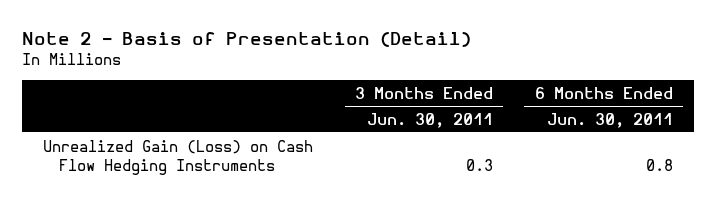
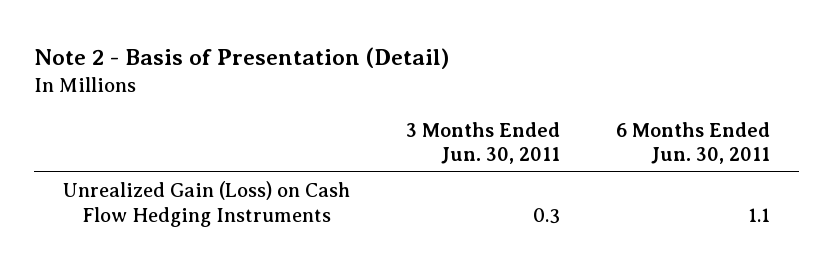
[645,158,673,171] 0.8 -> [748,207,771,222] 1.1

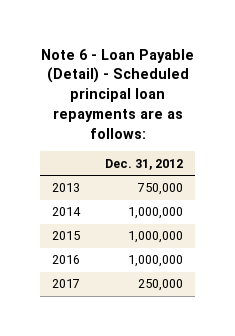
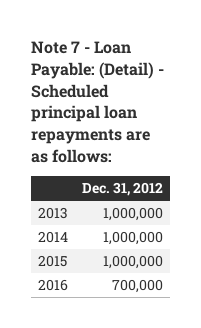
[40,48,194,139] Note 6 - Loan Payable (Detail) - Scheduled principal loan repayments are as follows: -> [30,40,164,164] Note 7 - Loan Payable: (Detail) - Scheduled principal loan repayments are as follows:
[137,183,184,196] 750,000 -> [103,207,164,222] 1,000,000
[52,279,81,289] 2017 -> none
[128,255,184,268] 1,000,000 -> [112,279,164,294] 700,000

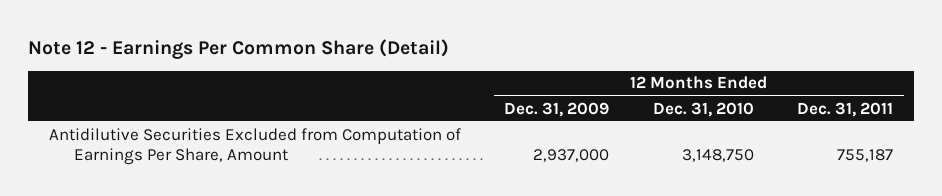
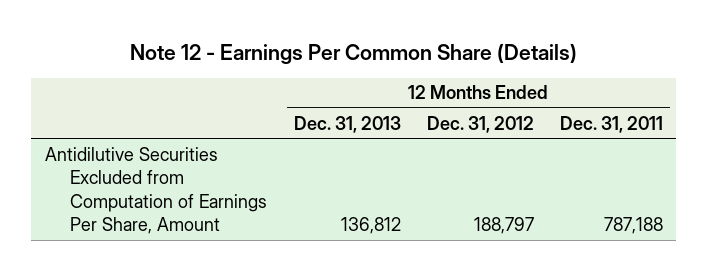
[27,38,449,59] Note 12 - Earnings Per Common Share (Detail) -> [129,42,577,64] Note 12 - Earnings Per Common Share (Details)
[504,101,610,117] Dec. 31, 2009 -> none
[652,101,754,117] Dec. 31, 2010 -> none
none -> [293,115,401,133] Dec. 31, 2013
none -> [426,115,534,133] Dec. 31, 2012
[836,149,893,163] 755,187 -> [604,217,664,235] 787,188

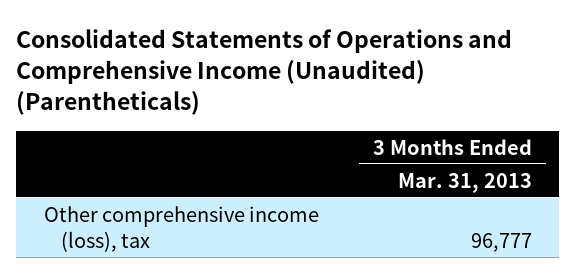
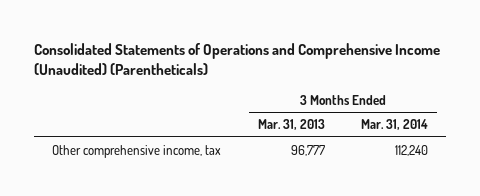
none -> [360,119,428,131] Mar. 31, 2014
[43,205,319,252] Other comprehensive income (loss), tax -> [52,144,222,158] Other comprehensive income, tax

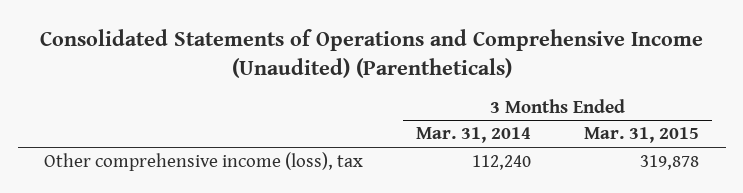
[257,119,325,131] Mar. 31, 2013 -> none
none -> [584,127,700,144] Mar. 31, 2015
[52,144,222,158] Other comprehensive income, tax -> [44,152,364,172] Other comprehensive income (loss), tax

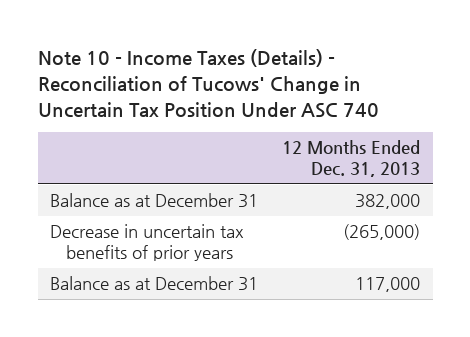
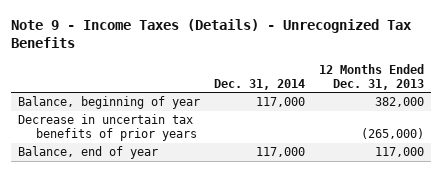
[37,48,379,118] Note 10 - Income Taxes (Details) - Reconciliation of Tucows' Change in Uncertain Tax Position Under ASC 740 -> [10,18,412,49] Note 9 - Income Taxes (Details) - Unrecognized Tax Benefits
none -> [214,78,306,90] Dec. 31, 2014
[50,193,259,209] Balance as at December 31 -> [18,96,201,110] Balance, beginning of year
[50,276,259,292] Balance as at December 31 -> [18,146,159,160] Balance, end of year

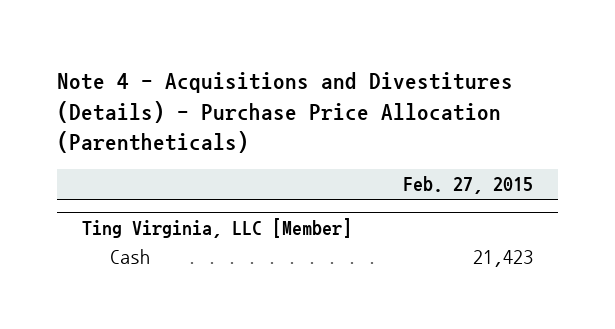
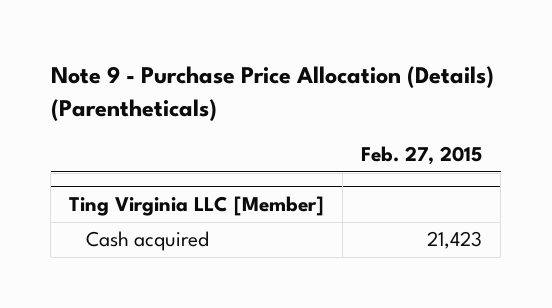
[56,71,513,154] Note 4 - Acquisitions and Divestitures (Details) - Purchase Price Allocation (Parentheticals) -> [50,66,494,121] Note 9 - Purchase Price Allocation (Details) (Parentheticals)
[82,217,353,238] Ting Virginia, LLC [Member] -> [69,195,325,216] Ting Virginia LLC [Member]
[109,249,150,265] Cash -> [86,231,210,252] Cash acquired

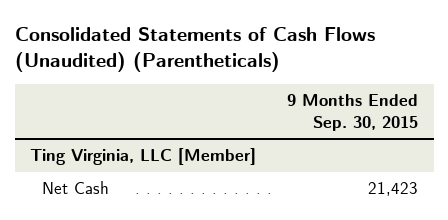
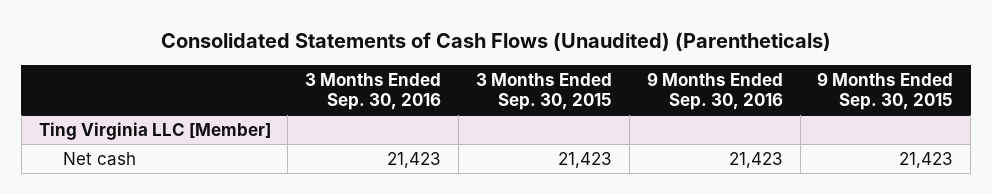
none -> [305,72,442,111] 3 Months Ended Sep. 30, 2016
none -> [476,72,613,111] 3 Months Ended Sep. 30, 2015
none -> [646,71,783,111] 9 Months Ended Sep. 30, 2016
[30,148,257,166] Ting Virginia, LLC [Member] -> [38,121,271,140] Ting Virginia LLC [Member]
[42,181,110,195] Net Cash -> [63,151,137,166] Net cash

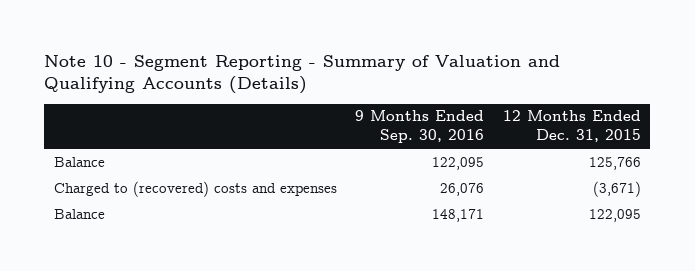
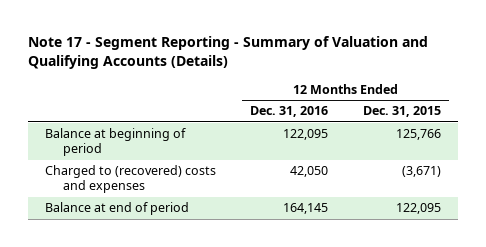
[44,54,561,95] Note 10 - Segment Reporting - Summary of Valuation and Qualifying Accounts (Details) -> [27,36,428,70] Note 17 - Segment Reporting - Summary of Valuation and Qualifying Accounts (Details)
[355,110,485,144] 9 Months Ended Sep. 30, 2016 -> none
none -> [250,106,329,118] Dec. 31, 2016
[53,156,105,167] Balance -> [45,128,187,157] Balance at beginning of period
[53,208,105,219] Balance -> [45,202,190,216] Balance at end of period

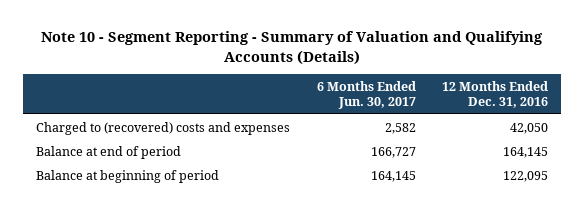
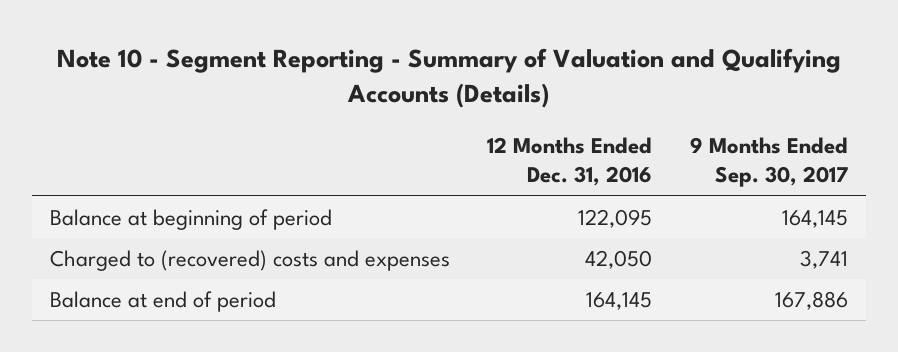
[316,80,416,110] 6 Months Ended Jun. 30, 2017 -> none
none -> [689,137,848,188] 9 Months Ended Sep. 30, 2017
[36,169,220,183] Balance at beginning of period -> [50,209,333,231] Balance at beginning of period

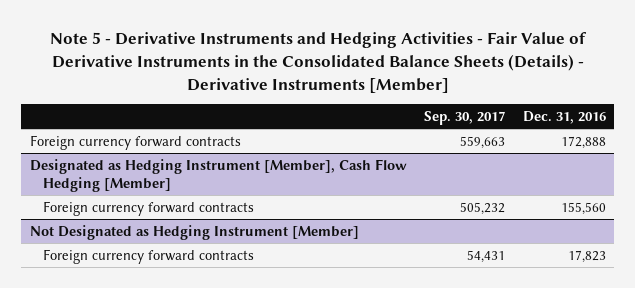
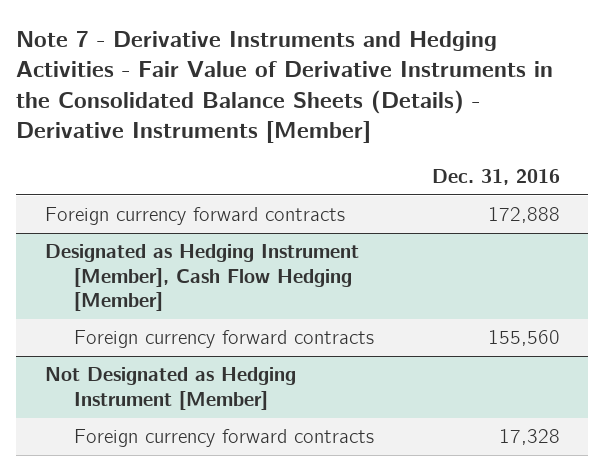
[49,32,587,93] Note 5 - Derivative Instruments and Hedging Activities - Fair Value of Derivative Instruments in the Consolidated Balance Sheets (Details) - Derivative Instruments [Member] -> [16,30,554,143] Note 7 - Derivative Instruments and Hedging Activities - Fair Value of Derivative Instruments in the Consolidated Balance Sheets (Details) - Derivative Instruments [Member]
[424,111,506,126] Sep. 30, 2017 -> none
[567,249,606,263] 17,823 -> [498,429,560,446] 17,328

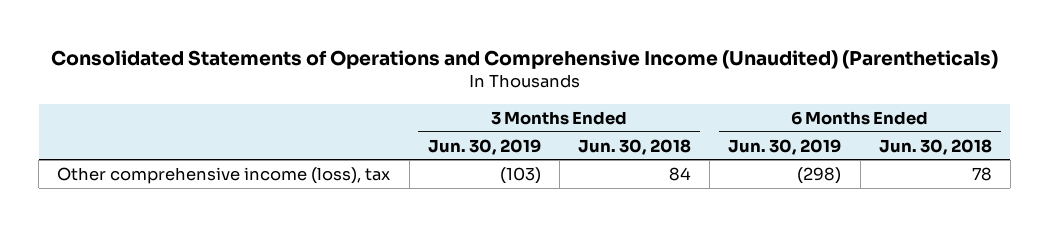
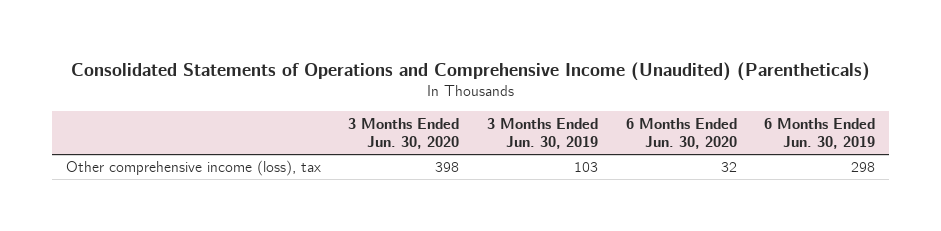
[578,138,692,155] Jun. 30, 2018 -> none
[878,138,992,155] Jun. 30, 2018 -> none
none -> [348,117,460,150] 3 Months Ended Jun. 30, 2020
none -> [625,117,737,150] 6 Months Ended Jun. 30, 2020
[499,166,541,184] (103) -> [574,162,599,173] 103
[797,166,842,184] (298) -> [851,162,876,173] 298

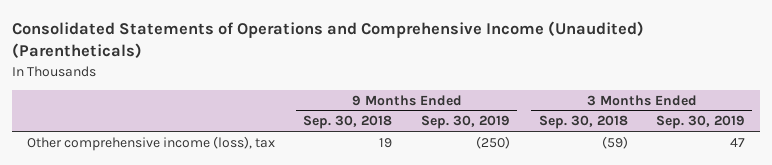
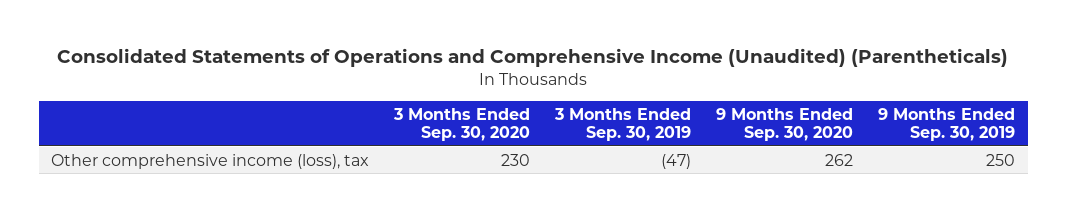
[303,115,393,130] Sep. 30, 2018 -> none
[538,115,628,130] Sep. 30, 2018 -> none
none -> [393,107,531,142] 3 Months Ended Sep. 30, 2020
none -> [716,107,854,142] 9 Months Ended Sep. 30, 2020
[475,135,510,149] (250) -> [986,153,1016,166] 250
[730,137,746,147] 47 -> [661,153,692,169] (47)

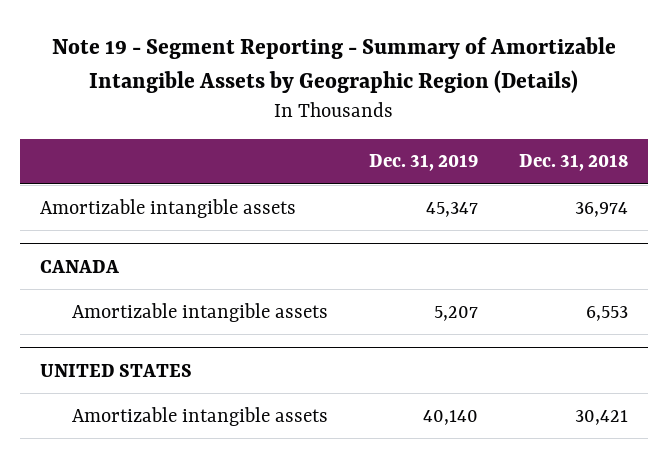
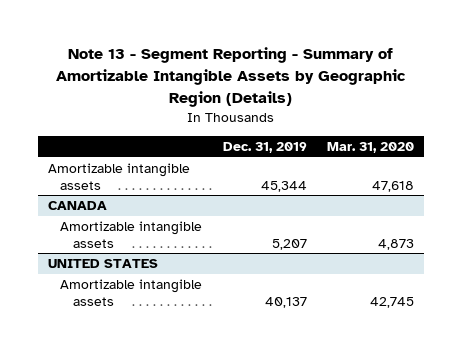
[52,36,617,93] Note 19 - Segment Reporting - Summary of Amortizable Intangible Assets by Geographic Region (Details) -> [55,47,406,107] Note 13 - Segment Reporting - Summary of Amortizable Intangible Assets by Geographic Region (Details)
[518,154,628,172] Dec. 31, 2018 -> none
none -> [326,141,414,153] Mar. 31, 2020
[425,201,478,217] 45,347 -> [260,180,307,192] 45,344
[422,409,478,425] 40,140 -> [264,296,307,308] 40,137

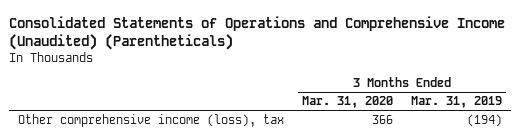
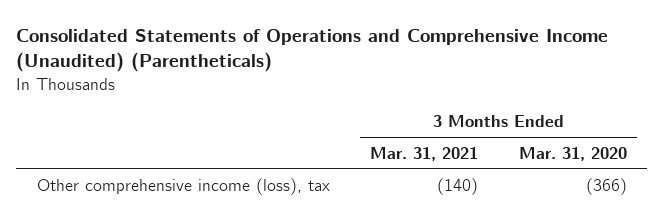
[410,96,502,109] Mar. 31, 2019 -> none
none -> [370,146,479,161] Mar. 31, 2021
[372,115,394,125] 366 -> [585,178,627,196] (366)

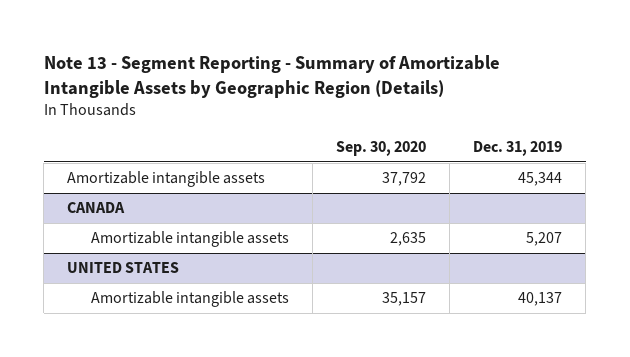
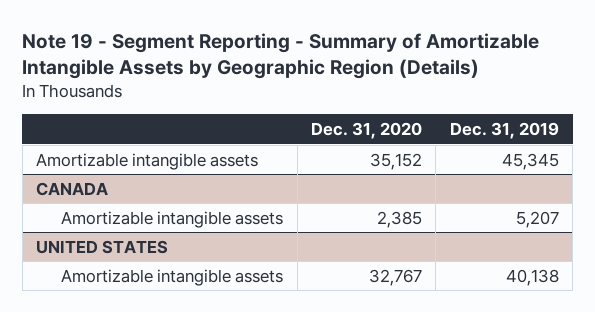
[43,54,500,98] Note 13 - Segment Reporting - Summary of Amortizable Intangible Assets by Geographic Region (Details) -> [22,33,540,80] Note 19 - Segment Reporting - Summary of Amortizable Intangible Assets by Geographic Region (Details)
[336,140,427,156] Sep. 30, 2020 -> none
none -> [311,121,423,139] Dec. 31, 2020
[518,172,563,187] 45,344 -> [501,152,559,170] 45,345
[518,292,563,307] 40,137 -> [505,268,559,286] 40,138

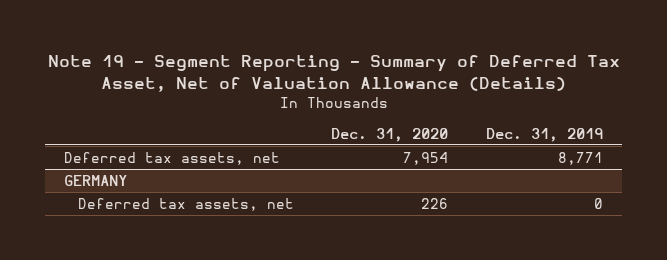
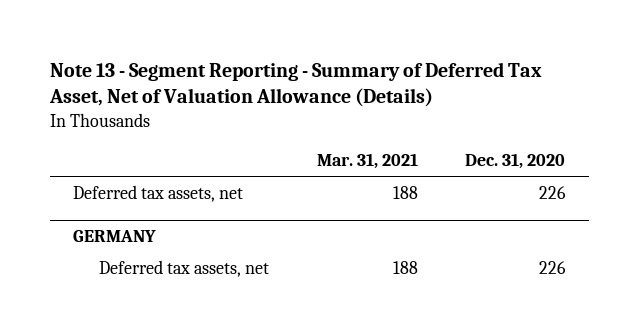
[47,54,620,92] Note 19 - Segment Reporting - Summary of Deferred Tax Asset, Net of Valuation Allowance (Details) -> [48,61,542,108] Note 13 - Segment Reporting - Summary of Deferred Tax Asset, Net of Valuation Allowance (Details)
[486,127,604,142] Dec. 31, 2019 -> none
none -> [316,153,418,170] Mar. 31, 2021
[403,151,449,165] 7,954 -> [539,185,567,199] 226

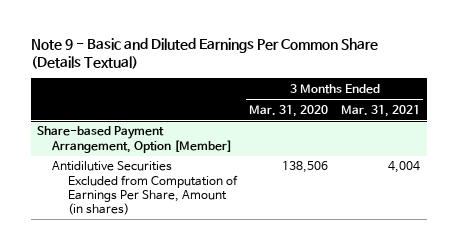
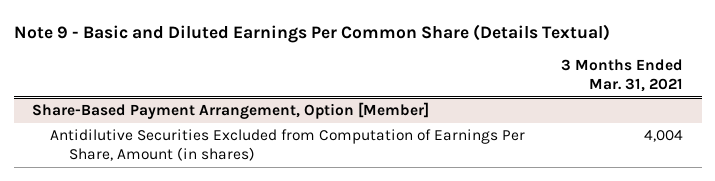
[249,104,329,117] Mar. 31, 2020 -> none
[37,126,233,153] Share-based Payment Arrangement, Option [Member] -> [31,102,429,120] Share-Based Payment Arrangement, Option [Member]

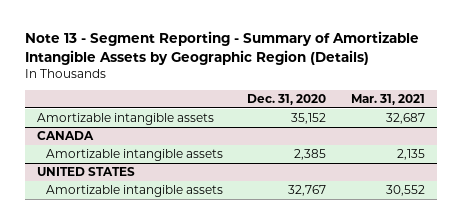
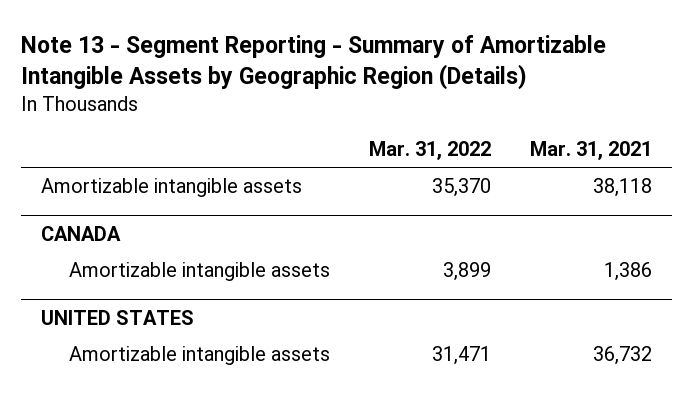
[247,93,327,105] Dec. 31, 2020 -> none
none -> [369,141,492,161] Mar. 31, 2022
[385,113,425,125] 32,687 -> [593,178,653,198] 38,118
[396,149,425,161] 2,135 -> [604,262,653,282] 1,386
[385,185,425,197] 30,552 -> [593,346,653,366] 36,732

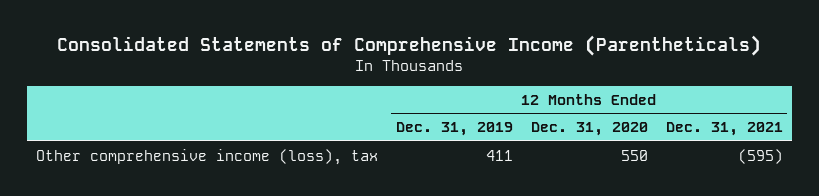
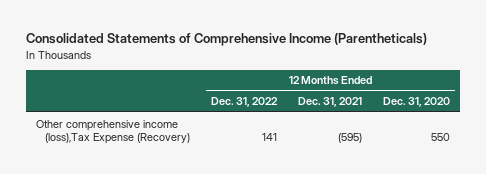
[395,122,513,137] Dec. 31, 2019 -> none
none -> [211,97,279,108] Dec. 31, 2022
[36,148,379,165] Other comprehensive income (loss), tax -> [36,119,191,145] Other comprehensive income (loss),Tax Expense (Recovery)

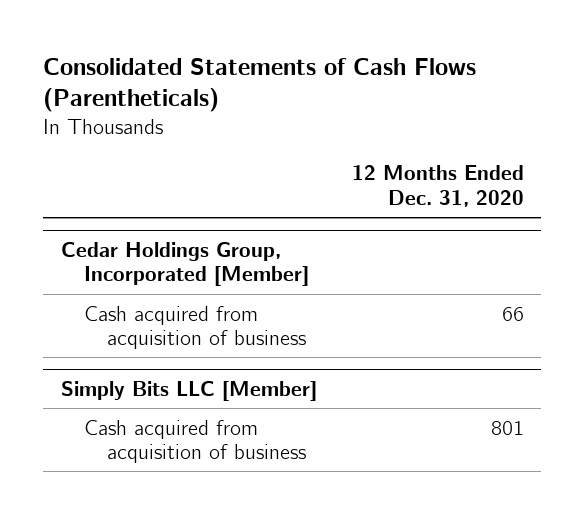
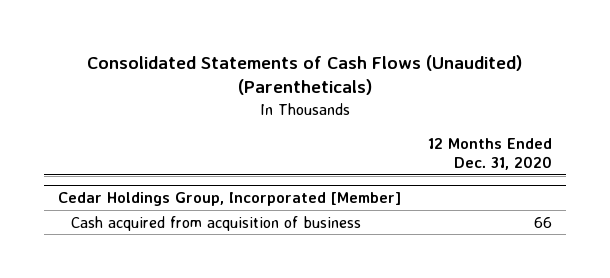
[43,57,477,113] Consolidated Statements of Cash Flows (Parentheticals) -> [86,54,522,96] Consolidated Statements of Cash Flows (Unaudited) (Parentheticals)
[60,380,317,401] Simply Bits LLC [Member] -> none
[83,419,307,463] Cash acquired from acquisition of business -> none

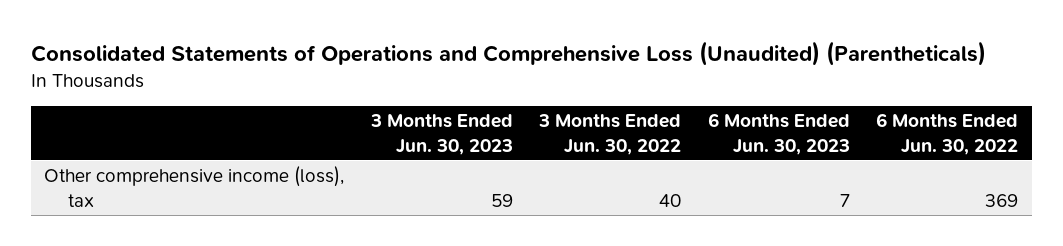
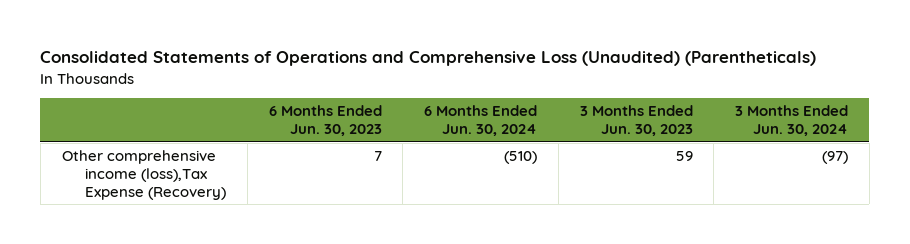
[538,114,682,155] 3 Months Ended Jun. 30, 2022 -> none
[876,113,1019,155] 6 Months Ended Jun. 30, 2022 -> none
none -> [424,105,538,137] 6 Months Ended Jun. 30, 2024
none -> [735,105,849,137] 3 Months Ended Jun. 30, 2024
[44,166,345,207] Other comprehensive income (loss), tax -> [61,150,227,200] Other comprehensive income (loss),Tax Expense (Recovery)

